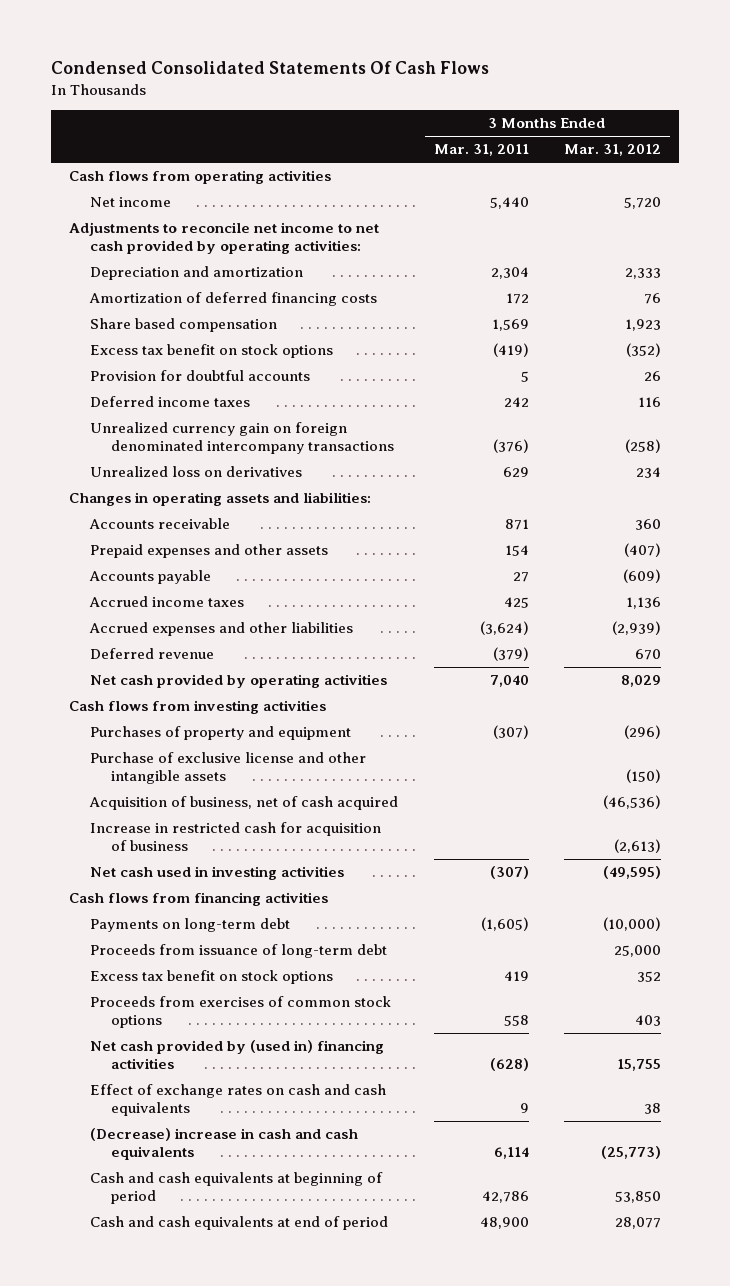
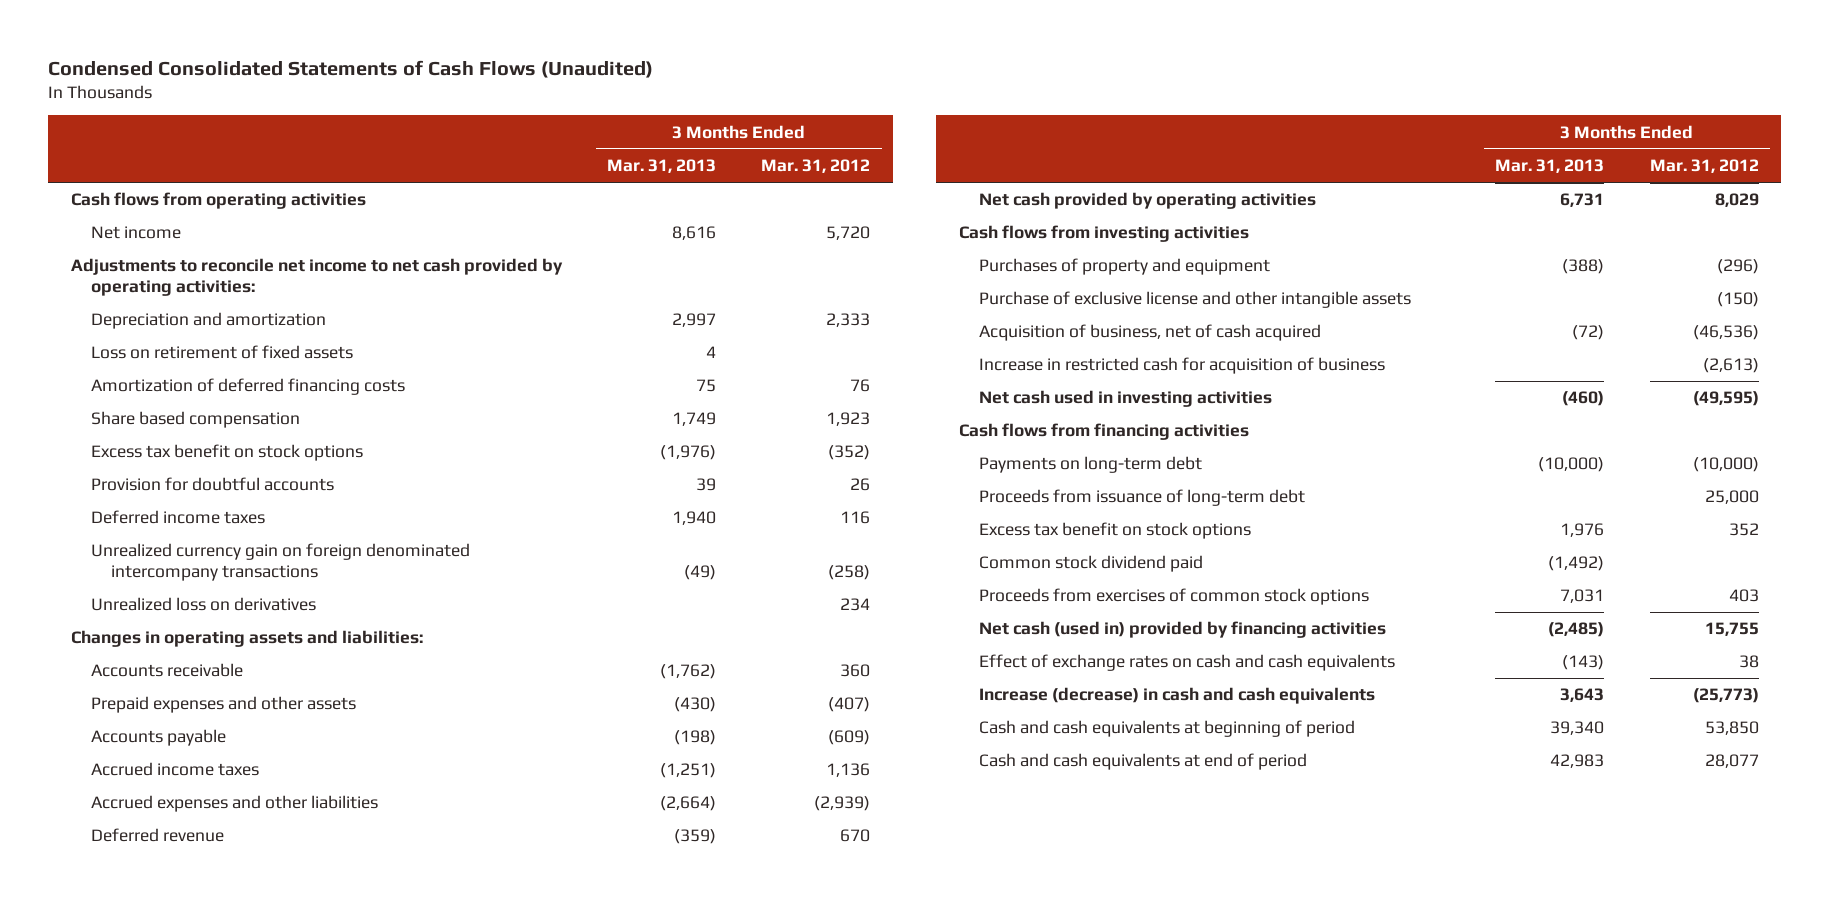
[50,61,489,75] Condensed Consolidated Statements Of Cash Flows -> [47,59,653,78] Condensed Consolidated Statements of Cash Flows (Unaudited)
[433,144,529,157] Mar. 31, 2011 -> none
none -> [606,159,716,174] Mar. 31, 2013
none -> [90,345,353,360] Loss on retirement of fixed assets
none -> [979,555,1204,573] Common stock dividend paid
[89,1040,384,1070] Net cash provided by (used in) financing activities -> [979,621,1387,639] Net cash (used in) provided by financing activities
[89,1128,358,1161] (Decrease) increase in cash and cash equivalents -> [979,687,1376,705] Increase (decrease) in cash and cash equivalents

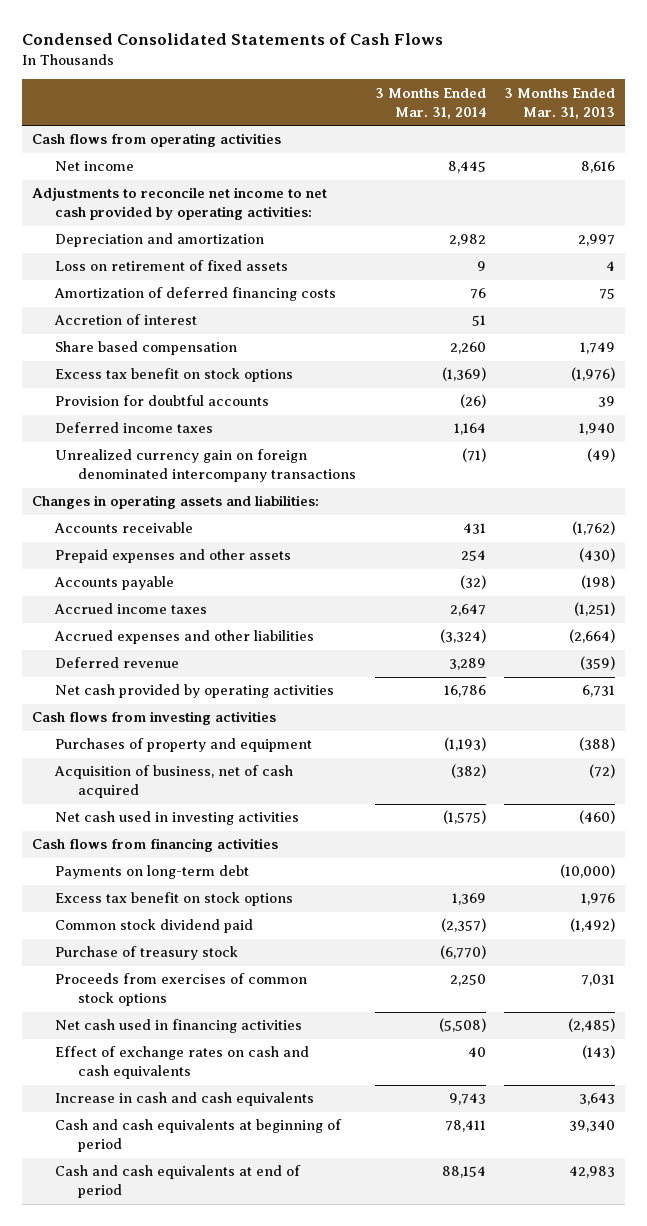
[47,59,653,78] Condensed Consolidated Statements of Cash Flows (Unaudited) -> [22,33,444,46] Condensed Consolidated Statements of Cash Flows
[761,159,871,174] Mar. 31, 2012 -> none
none -> [374,87,486,119] 3 Months Ended Mar. 31, 2014
none -> [53,314,197,326] Accretion of interest
[90,597,316,612] Unrealized loss on derivatives -> none
[979,291,1412,309] Purchase of exclusive license and other intangible assets -> none
[979,357,1386,375] Increase in restricted cash for acquisition of business -> none
[979,489,1306,507] Proceeds from issuance of long-term debt -> none
none -> [54,946,238,961] Purchase of treasury stock
[979,621,1387,639] Net cash (used in) provided by financing activities -> [54,1019,302,1034] Net cash used in financing activities
[979,687,1376,705] Increase (decrease) in cash and cash equivalents -> [54,1092,314,1107] Increase in cash and cash equivalents

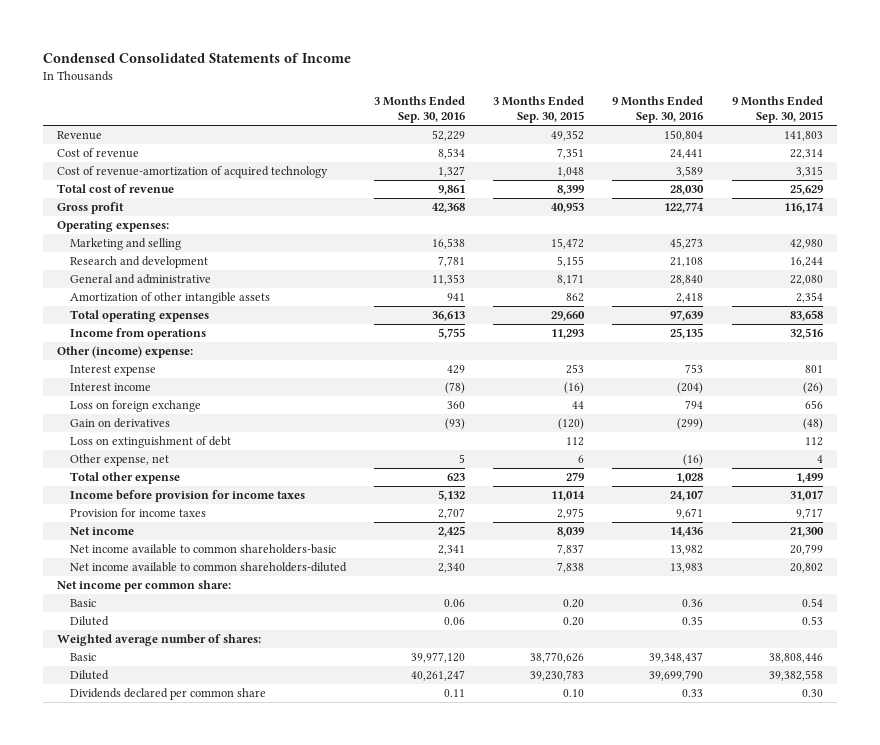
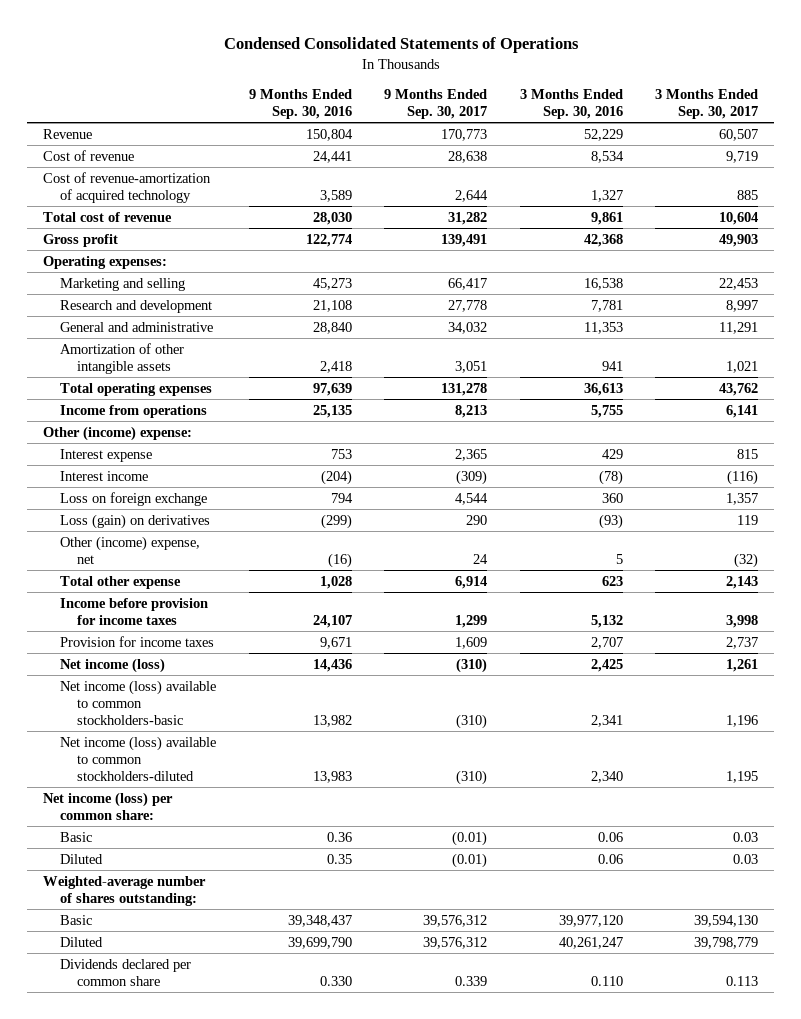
[43,52,352,63] Condensed Consolidated Statements of Income -> [223,37,579,54] Condensed Consolidated Statements of Operations
[493,96,585,124] 3 Months Ended Sep. 30, 2015 -> none
[731,96,823,124] 9 Months Ended Sep. 30, 2015 -> none
none -> [384,88,488,119] 9 Months Ended Sep. 30, 2017
none -> [655,88,759,119] 3 Months Ended Sep. 30, 2017
[70,436,232,449] Loss on extinguishment of debt -> none
[70,418,171,429] Gain on derivatives -> [60,513,211,529] Loss (gain) on derivatives
[70,454,170,467] Other expense, net -> [60,535,201,564] Other (income) expense, net
[70,527,135,536] Net income -> [60,657,166,673] Net income (loss)
[70,544,337,555] Net income available to common shareholders-basic -> [60,679,217,725] Net income (loss) available to common stockholders-basic
[70,562,348,573] Net income available to common shareholders-diluted -> [60,735,217,781] Net income (loss) available to common stockholders-diluted
[57,580,232,593] Net income per common share: -> [43,791,174,820] Net income (loss) per common share:
[57,634,262,647] Weighted average number of shares: -> [43,875,207,906] Weighted-average number of shares outstanding:
[444,689,466,698] 0.11 -> [590,975,623,986] 0.110
[682,689,704,698] 0.33 -> [319,975,352,986] 0.330

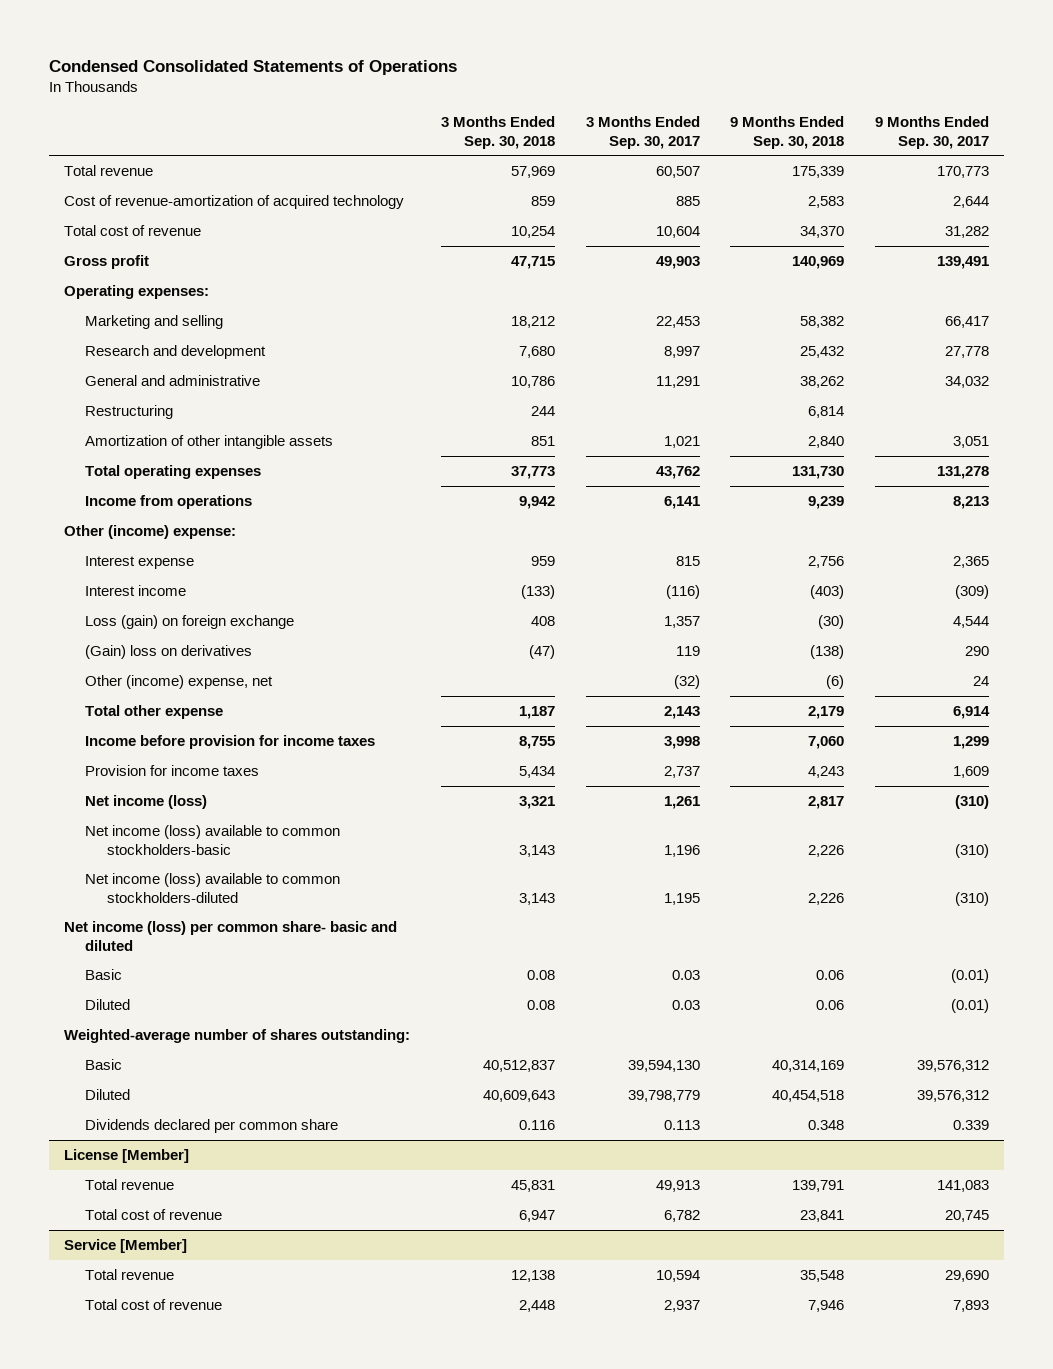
[248,88,352,119] 9 Months Ended Sep. 30, 2016 -> none
[519,88,623,119] 3 Months Ended Sep. 30, 2016 -> none
none -> [440,116,555,149] 3 Months Ended Sep. 30, 2018
none -> [730,116,845,149] 9 Months Ended Sep. 30, 2018
[43,149,135,161] Cost of revenue -> none
[43,128,93,139] Revenue -> [64,165,154,177] Total revenue
none -> [85,405,174,420] Restructuring
[60,491,208,506] Loss on foreign exchange -> [85,615,295,630] Loss (gain) on foreign exchange
[60,513,211,529] Loss (gain) on derivatives -> [85,645,253,660] (Gain) loss on derivatives
[43,791,174,820] Net income (loss) per common share: -> [64,921,398,951] Net income (loss) per common share- basic and diluted
none -> [64,1149,190,1164] License [Member]
none -> [85,1179,175,1191] Total revenue
none -> [85,1209,223,1221] Total cost of revenue
none -> [64,1239,188,1254] Service [Member]
none -> [85,1269,175,1281] Total revenue
none -> [85,1299,223,1311] Total cost of revenue

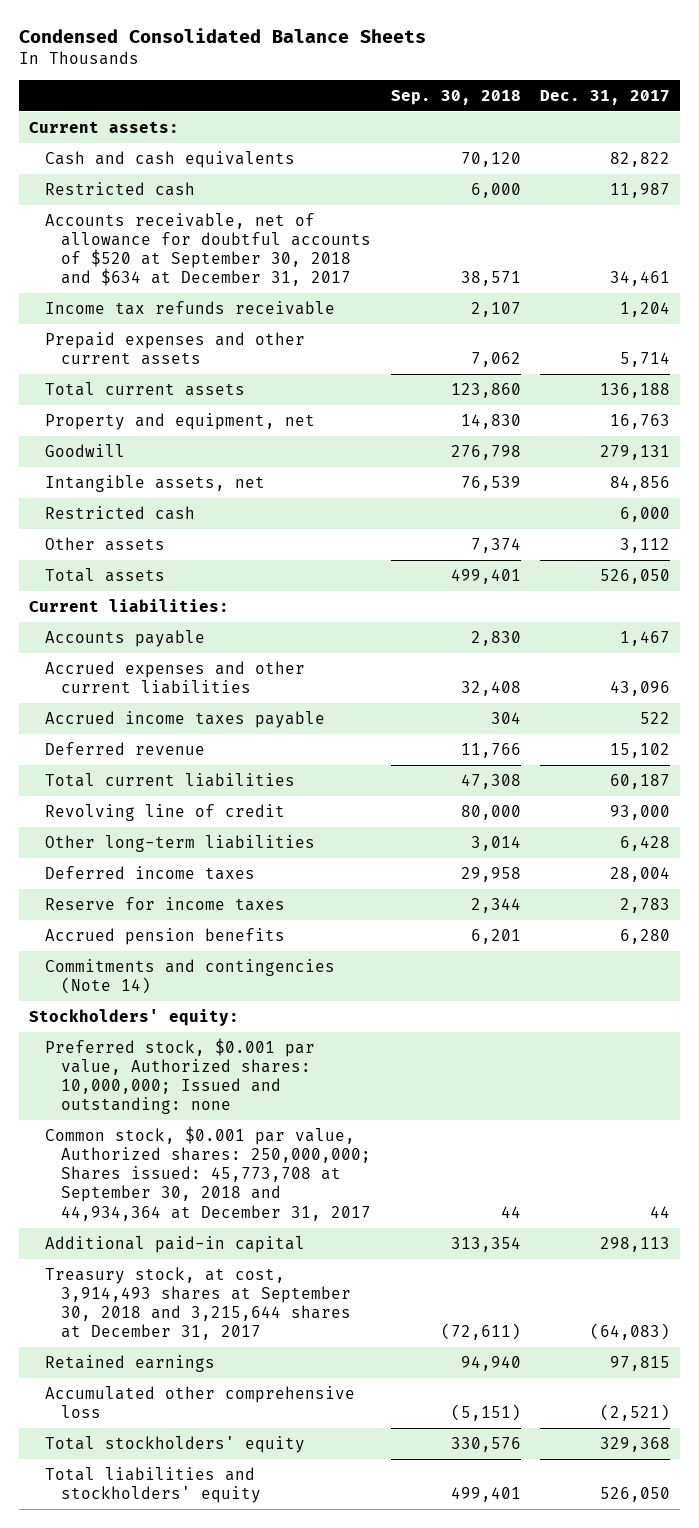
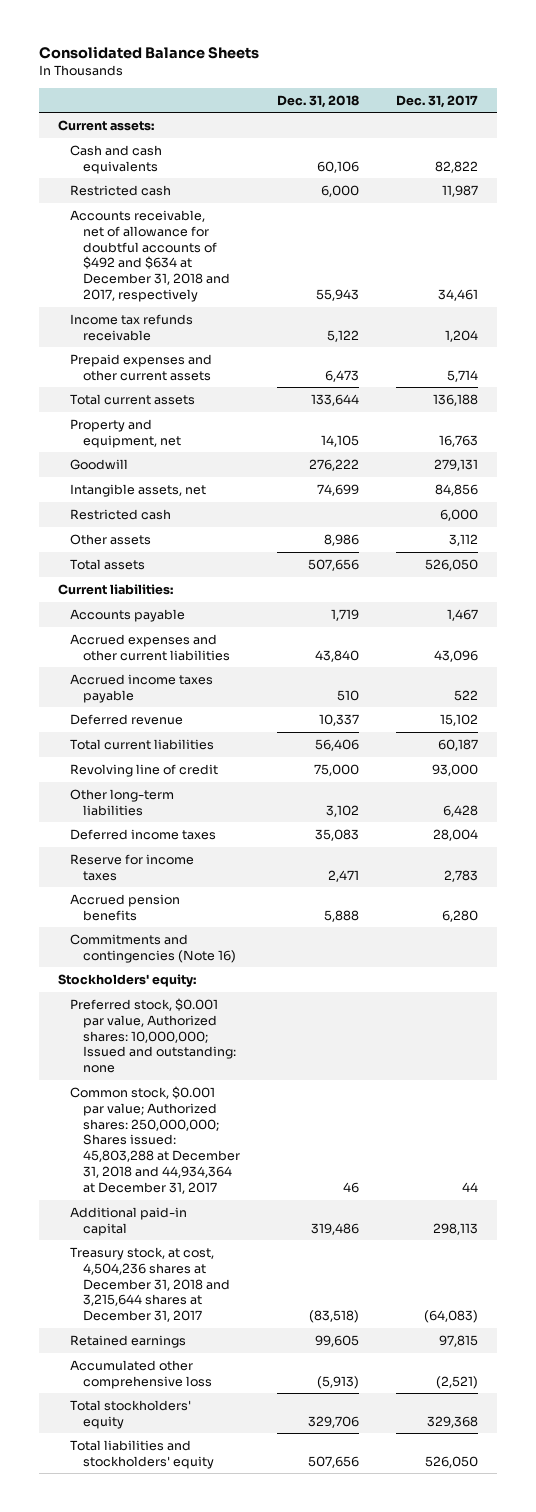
[19,28,427,44] Condensed Consolidated Balance Sheets -> [39,46,260,60] Consolidated Balance Sheets
[390,89,521,105] Sep. 30, 2018 -> none
none -> [277,94,360,108] Dec. 31, 2018
[45,212,372,287] Accounts receivable, net of allowance for doubtful accounts of $520 at September 30, 2018 and $634 at December 31, 2017 -> [70,209,231,302] Accounts receivable, net of allowance for doubtful accounts of $492 and $634 at December 31, 2018 and 2017, respectively
[45,958,336,995] Commitments and contingencies (Note 14) -> [70,933,237,963] Commitments and contingencies (Note 16)
[45,1125,372,1221] Common stock, $0.001 par value, Authorized shares: 250,000,000; Shares issued: 45,773,708 at September 30, 2018 and 44,934,364 at December 31, 2017 -> [70,1085,241,1194] Common stock, $0.001 par value; Authorized shares: 250,000,000; Shares issued: 45,803,288 at December 31, 2018 and 44,934,364 at December 31, 2017
[45,1266,352,1341] Treasury stock, at cost, 3,914,493 shares at September 30, 2018 and 3,215,644 shares at December 31, 2017 -> [70,1246,231,1323] Treasury stock, at cost, 4,504,236 shares at December 31, 2018 and 3,215,644 shares at December 31, 2017

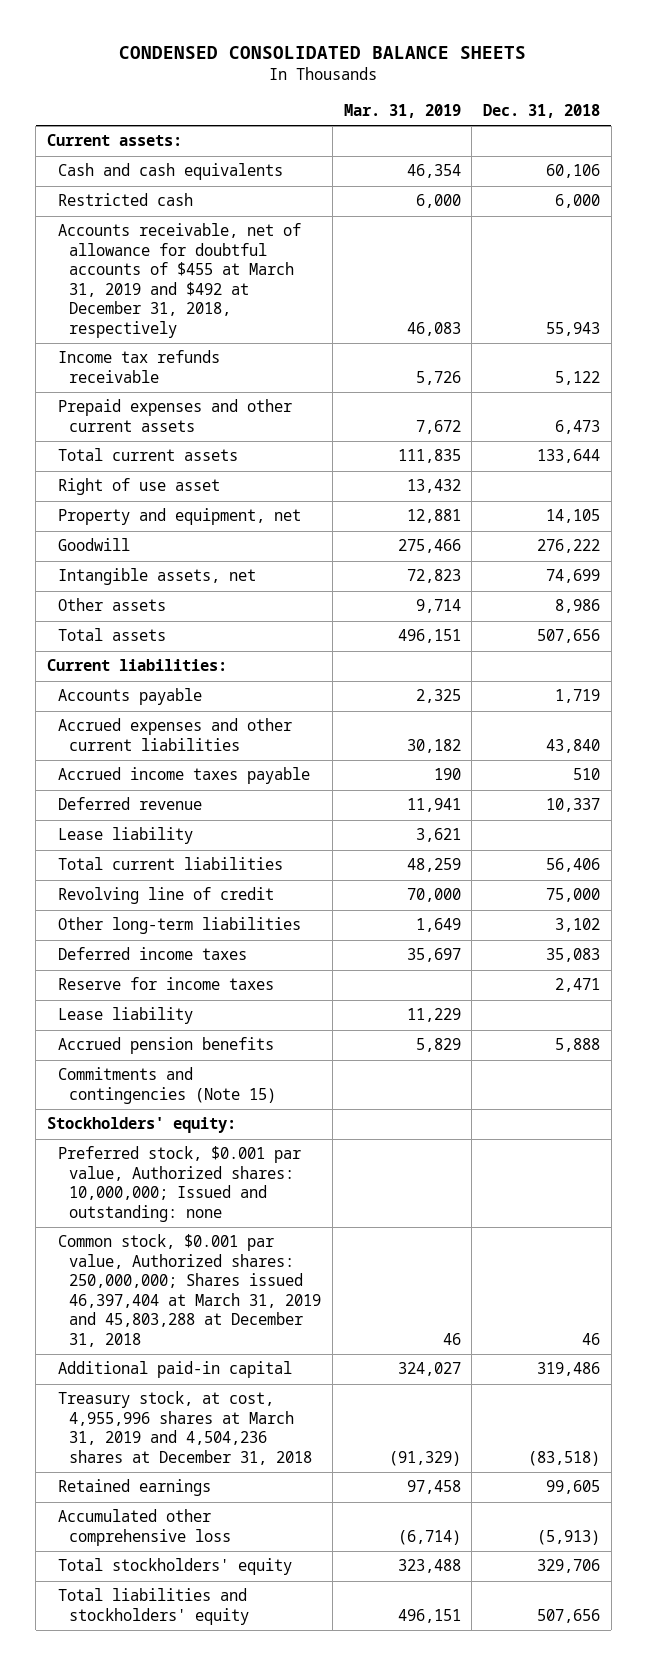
[39,46,260,60] Consolidated Balance Sheets -> [119,46,527,60] CONDENSED CONSOLIDATED BALANCE SHEETS
[396,94,479,108] Dec. 31, 2017 -> none
none -> [343,103,461,118] Mar. 31, 2019
[70,209,231,302] Accounts receivable, net of allowance for doubtful accounts of $492 and $634 at December 31, 2018 and 2017, respectively -> [58,223,302,338] Accounts receivable, net of allowance for doubtful accounts of $455 at March 31, 2019 and $492 at December 31, 2018, respectively
none -> [58,478,221,496] Right of use asset
[70,508,172,520] Restricted cash -> none
none -> [58,827,194,845] Lease liability
none -> [58,1007,194,1025] Lease liability
[70,933,237,963] Commitments and contingencies (Note 16) -> [58,1067,277,1104] Commitments and contingencies (Note 15)
[70,1085,241,1194] Common stock, $0.001 par value; Authorized shares: 250,000,000; Shares issued: 45,803,288 at December 31, 2018 and 44,934,364 at December 31, 2017 -> [58,1234,322,1347] Common stock, $0.001 par value, Authorized shares: 250,000,000; Shares issued 46,397,404 at March 31, 2019 and 45,803,288 at December 31, 2018
[70,1246,231,1323] Treasury stock, at cost, 4,504,236 shares at December 31, 2018 and 3,215,644 shares at December 31, 2017 -> [58,1391,313,1465] Treasury stock, at cost, 4,955,996 shares at March 31, 2019 and 4,504,236 shares at December 31, 2018

